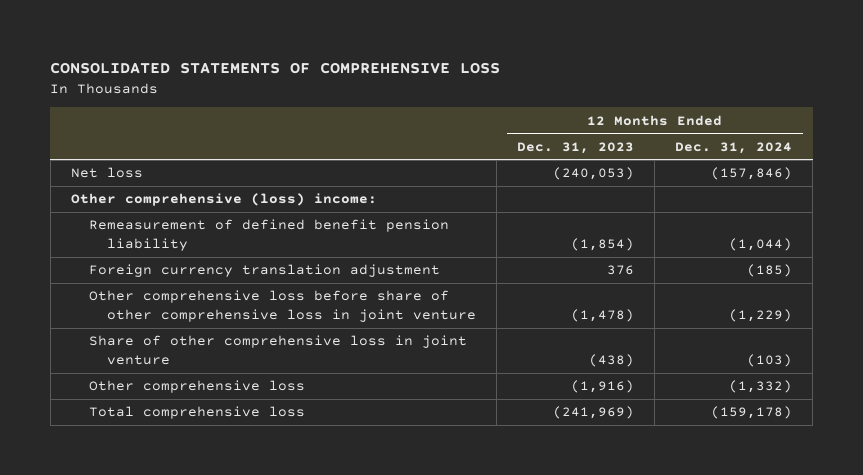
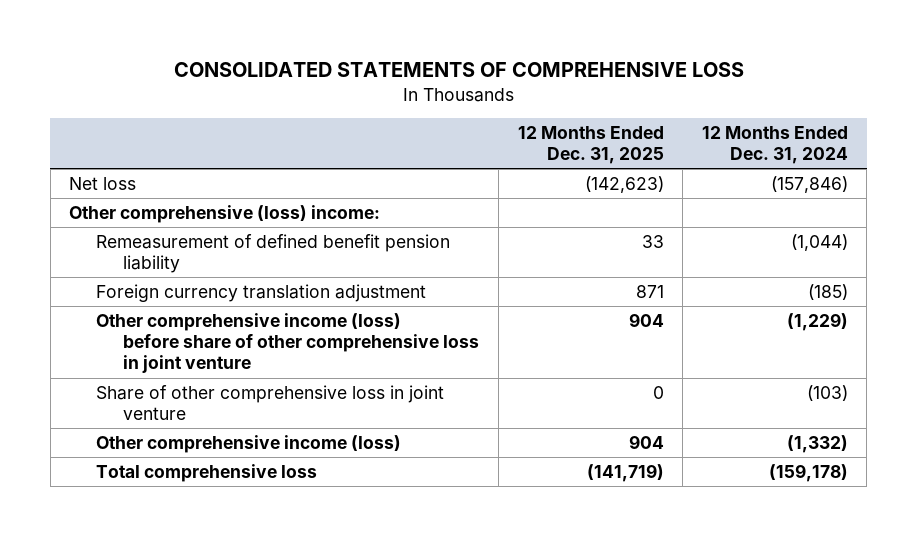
[517,141,635,154] Dec. 31, 2023 -> none
none -> [517,126,664,165] 12 Months Ended Dec. 31, 2025
[89,290,477,322] Other comprehensive loss before share of other comprehensive loss in joint venture -> [96,313,480,374] Other comprehensive income (loss) before share of other comprehensive loss in joint venture
[89,380,306,394] Other comprehensive loss -> [96,435,402,454] Other comprehensive income (loss)

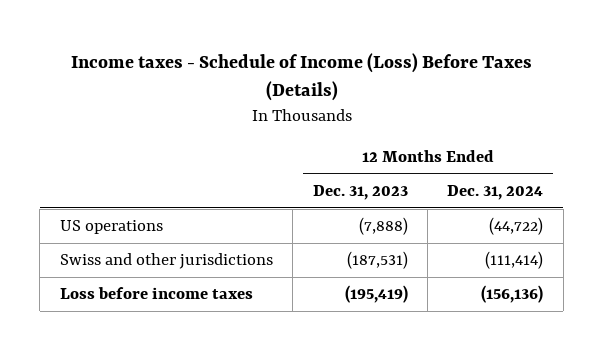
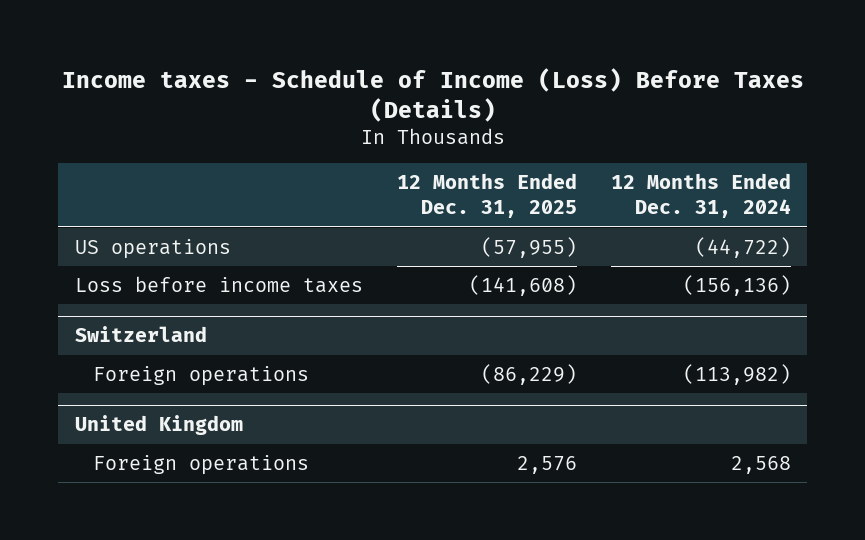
[312,185,408,201] Dec. 31, 2023 -> none
none -> [396,173,577,219] 12 Months Ended Dec. 31, 2025
[59,253,273,270] Swiss and other jurisdictions -> none
none -> [74,326,207,343] Switzerland
none -> [93,365,310,386] Foreign operations
none -> [74,415,243,436] United Kingdom
none -> [93,454,310,475] Foreign operations

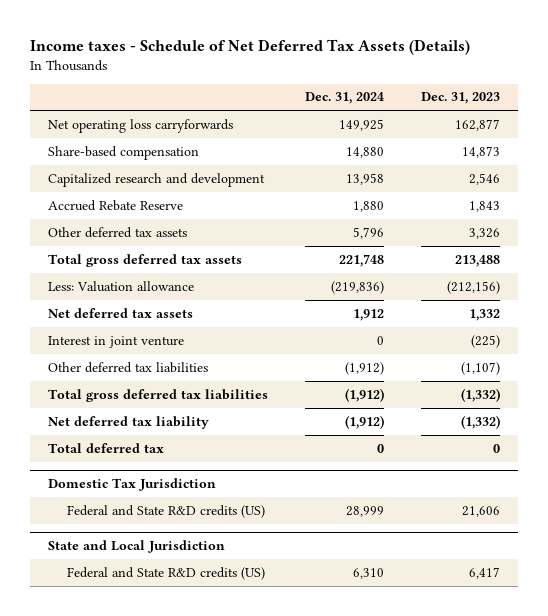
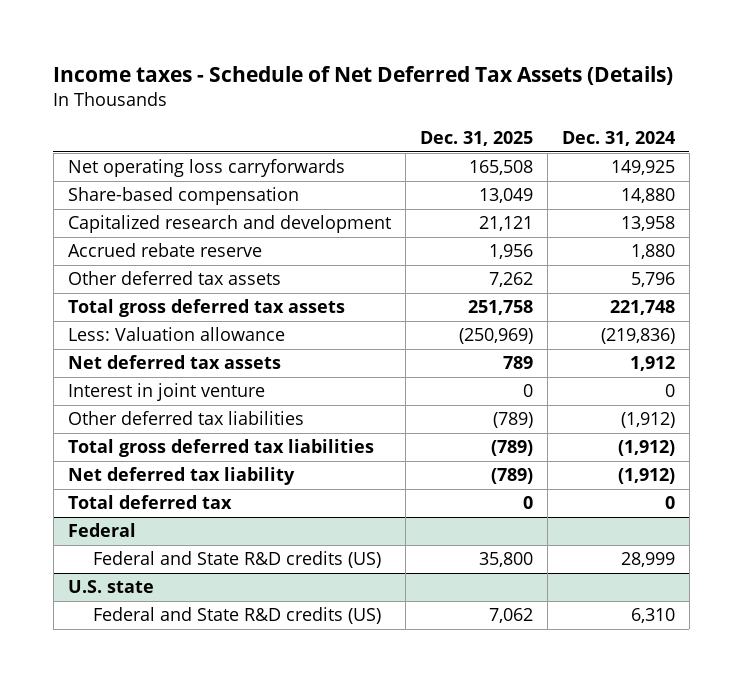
[420,92,500,105] Dec. 31, 2023 -> none
none -> [419,131,533,147] Dec. 31, 2025
[48,199,184,211] Accrued Rebate Reserve -> [67,243,262,258] Accrued rebate reserve
[48,478,217,492] Domestic Tax Jurisdiction -> [67,523,136,538] Federal
[48,540,226,554] State and Local Jurisdiction -> [67,580,154,594] U.S. state

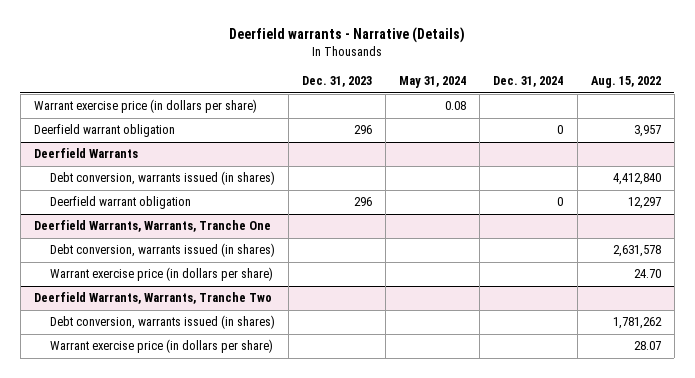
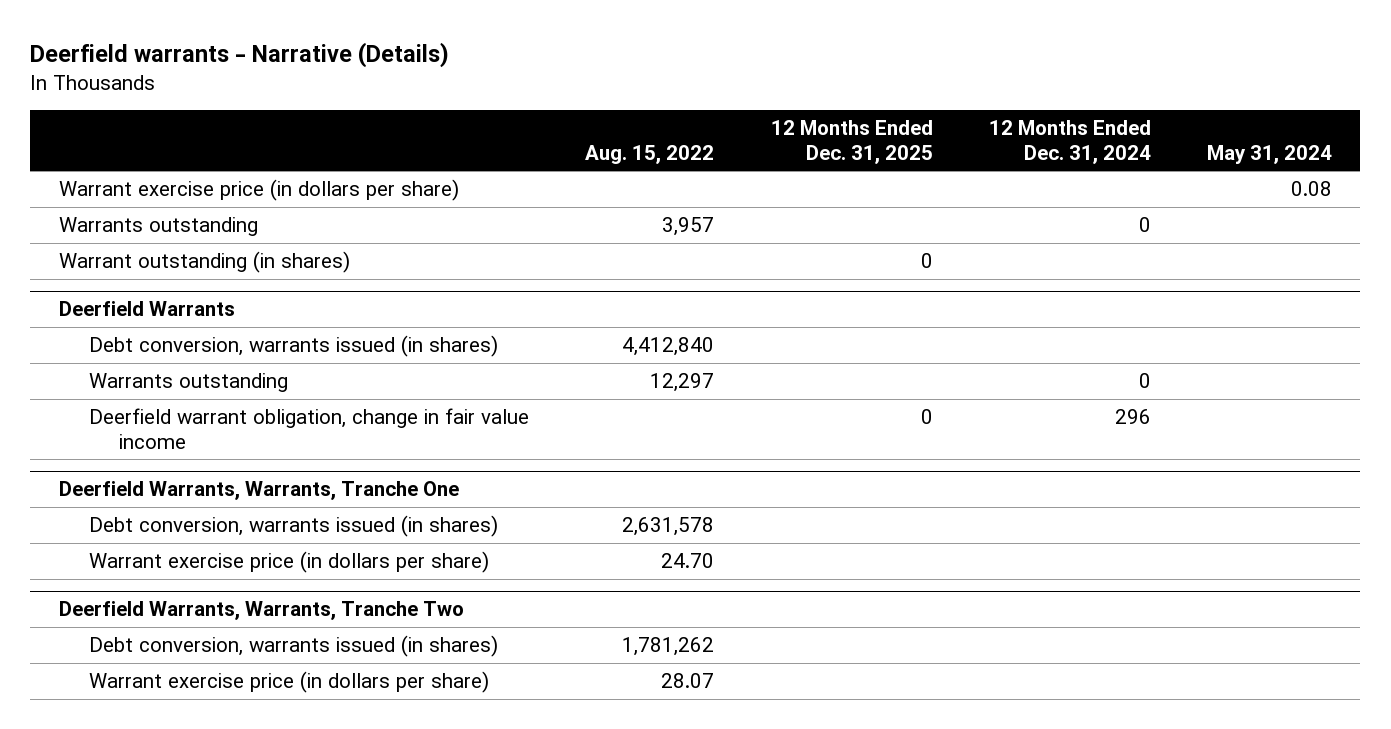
[302,75,373,87] Dec. 31, 2023 -> none
[493,75,564,87] Dec. 31, 2024 -> none
none -> [770,120,933,164] 12 Months Ended Dec. 31, 2025
none -> [988,120,1151,164] 12 Months Ended Dec. 31, 2024
[33,124,175,138] Deerfield warrant obligation -> [58,217,258,237] Warrants outstanding
none -> [58,251,350,274] Warrant outstanding (in shares)
[49,196,191,210] Deerfield warrant obligation -> [88,373,288,393] Warrants outstanding
none -> [88,408,529,449] Deerfield warrant obligation, change in fair value income

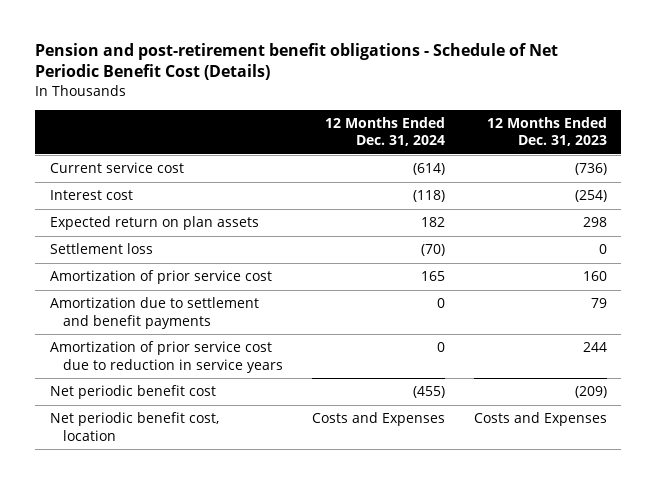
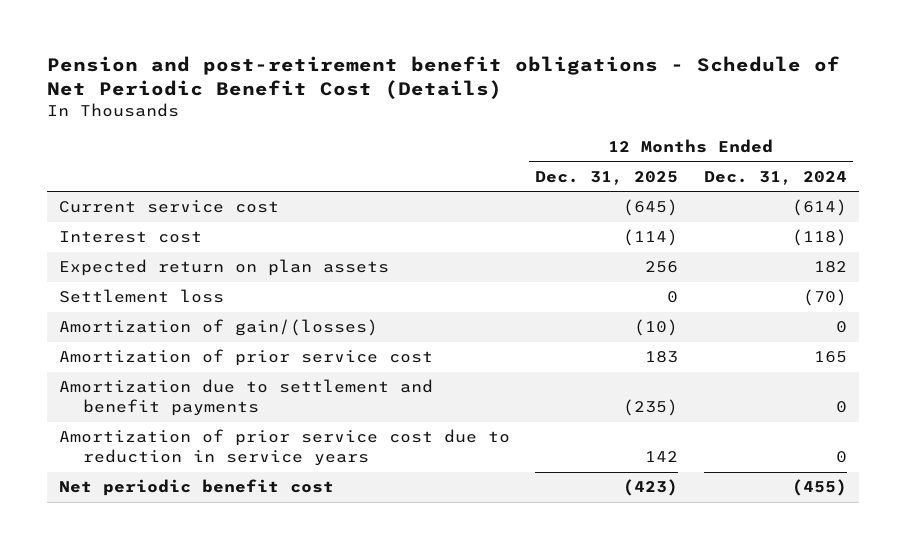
[486,116,607,147] 12 Months Ended Dec. 31, 2023 -> none
none -> [535,170,679,185] Dec. 31, 2025
none -> [59,319,379,337] Amortization of gain/(losses)
[49,412,219,441] Net periodic benefit cost, location -> none

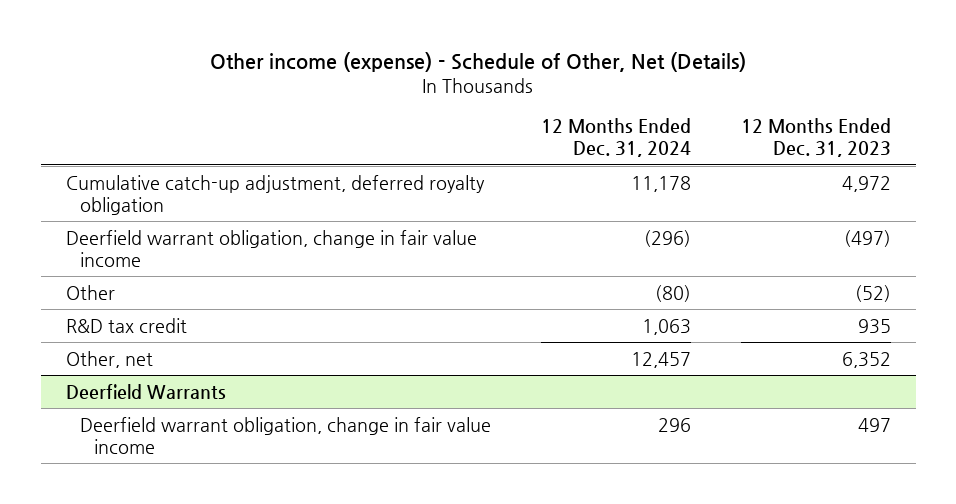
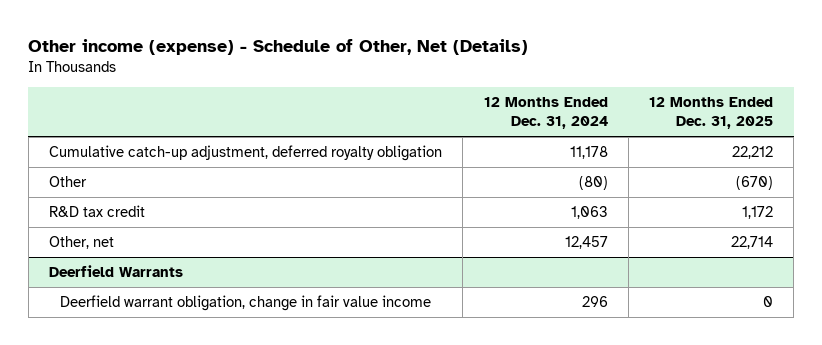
[740,118,891,158] 12 Months Ended Dec. 31, 2023 -> none
none -> [648,97,773,130] 12 Months Ended Dec. 31, 2025
[65,229,477,267] Deerfield warrant obligation, change in fair value income -> none

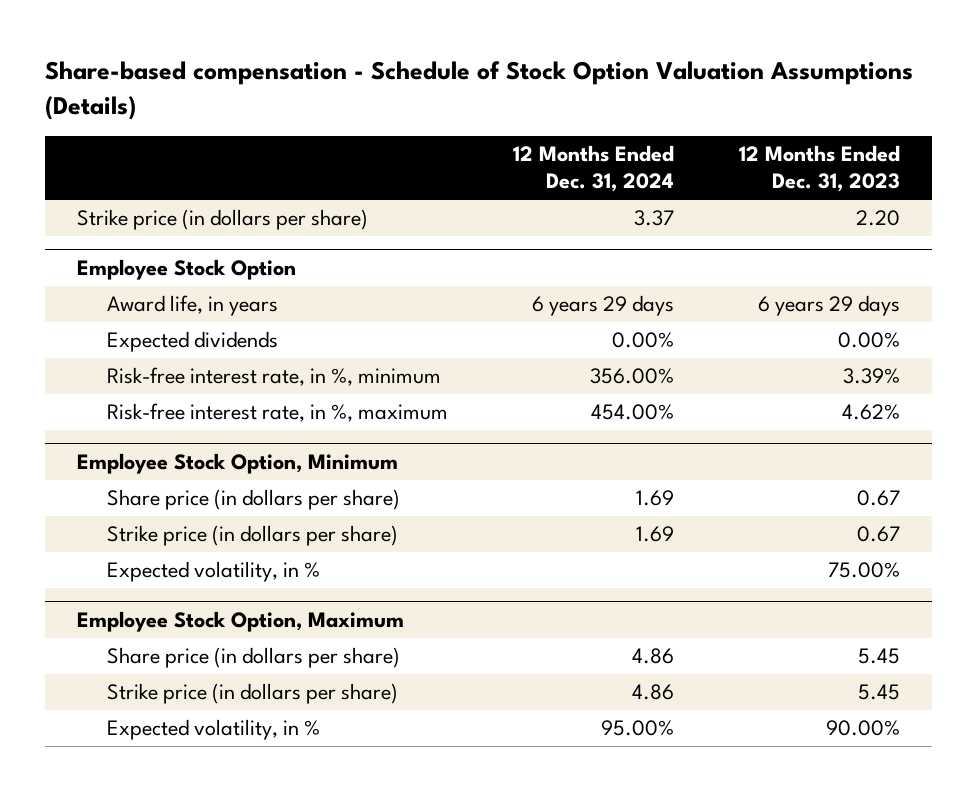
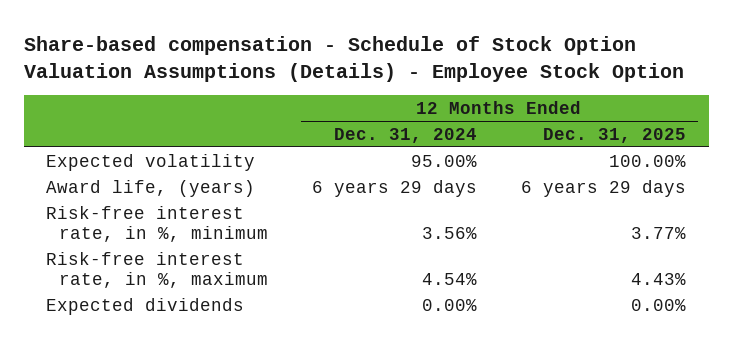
[45,61,914,120] Share-based compensation - Schedule of Stock Option Valuation Assumptions (Details) -> [23,35,684,82] Share-based compensation - Schedule of Stock Option Valuation Assumptions (Details) - Employee Stock Option
[739,145,901,193] 12 Months Ended Dec. 31, 2023 -> none
none -> [543,127,687,143] Dec. 31, 2025
[77,209,369,231] Strike price (in dollars per share) -> none
[77,258,297,280] Employee Stock Option -> none
none -> [45,153,255,171] Expected volatility
[107,295,279,317] Award life, in years -> [45,179,255,197] Award life, (years)
none -> [45,205,269,242] Risk-free interest rate, in %, minimum
none -> [45,251,269,288] Risk-free interest rate, in %, maximum
[107,367,442,387] Risk-free interest rate, in %, minimum -> none
[107,403,449,423] Risk-free interest rate, in %, maximum -> none
[77,452,399,474] Employee Stock Option, Minimum -> none
[107,489,401,511] Share price (in dollars per share) -> none
[107,525,399,547] Strike price (in dollars per share) -> none
[107,561,321,583] Expected volatility, in % -> none
[77,610,405,632] Employee Stock Option, Maximum -> none
[107,647,401,669] Share price (in dollars per share) -> none
[107,683,399,705] Strike price (in dollars per share) -> none
[107,719,321,741] Expected volatility, in % -> none

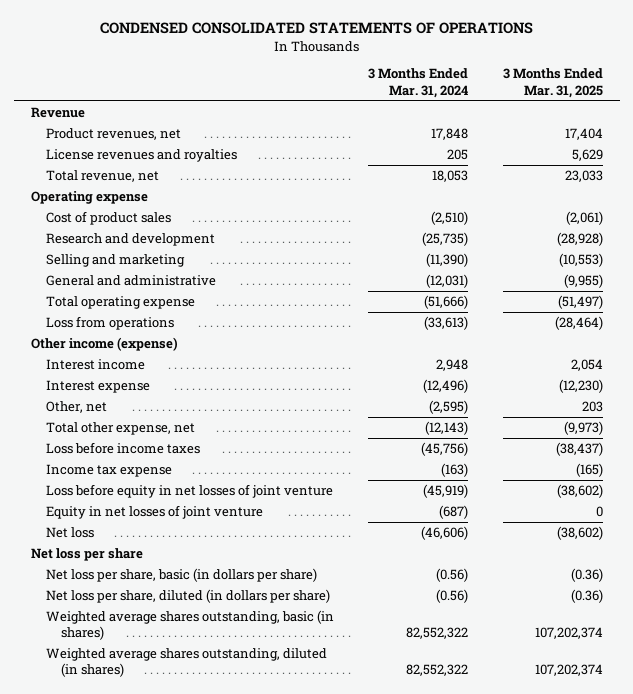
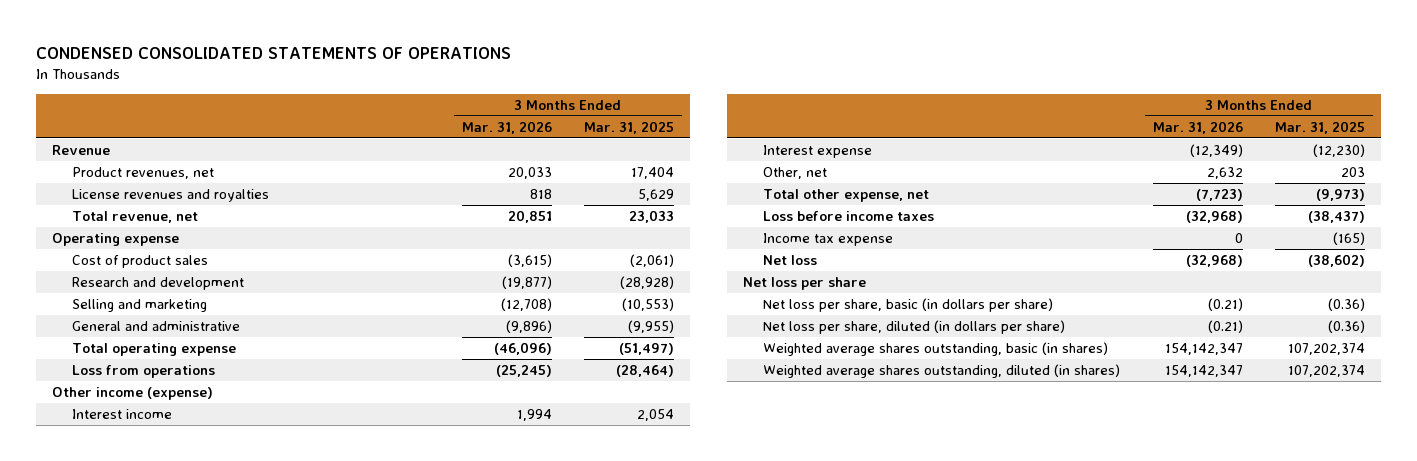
[368,68,469,99] 3 Months Ended Mar. 31, 2024 -> none
none -> [461,120,552,134] Mar. 31, 2026
[45,483,333,498] Loss before equity in net losses of joint venture -> none
[45,504,263,519] Equity in net losses of joint venture -> none

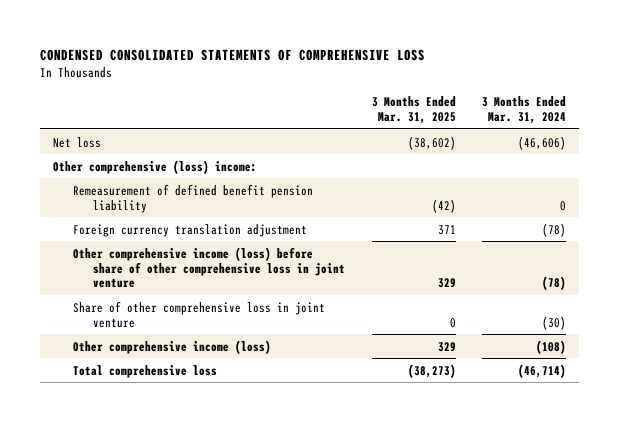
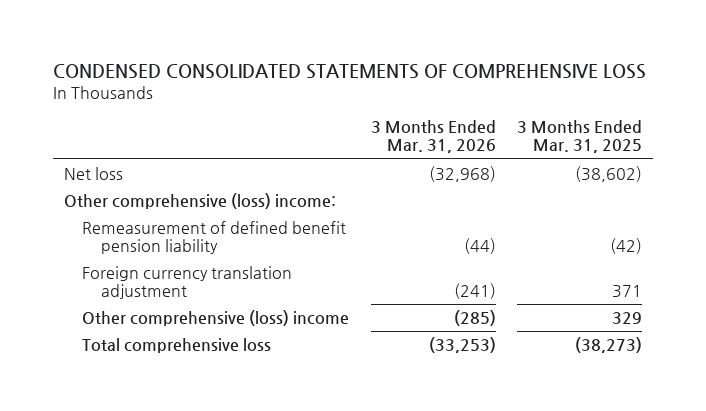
[482,96,567,124] 3 Months Ended Mar. 31, 2024 -> none
none -> [370,120,496,154] 3 Months Ended Mar. 31, 2026
[73,246,346,289] Other comprehensive income (loss) before share of other comprehensive loss in joint venture -> none
[73,300,326,328] Share of other comprehensive loss in joint venture -> none
[73,339,272,354] Other comprehensive income (loss) -> [82,309,350,326] Other comprehensive (loss) income

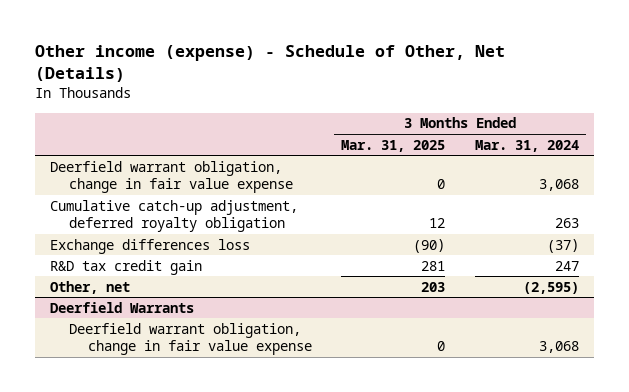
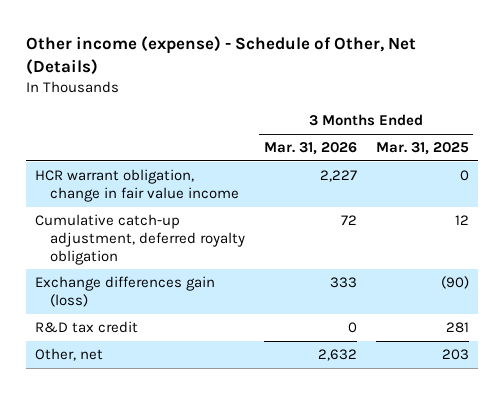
[474,139,579,152] Mar. 31, 2024 -> none
none -> [264,142,358,156] Mar. 31, 2026
[50,160,293,194] Deerfield warrant obligation, change in fair value expense -> [34,169,240,202] HCR warrant obligation, change in fair value income
[50,238,251,254] Exchange differences loss -> [34,276,215,307] Exchange differences gain (loss)
[50,259,203,275] R&D tax credit gain -> [34,321,138,334] R&D tax credit
[50,301,195,313] Deerfield Warrants -> none
[68,322,312,356] Deerfield warrant obligation, change in fair value expense -> none

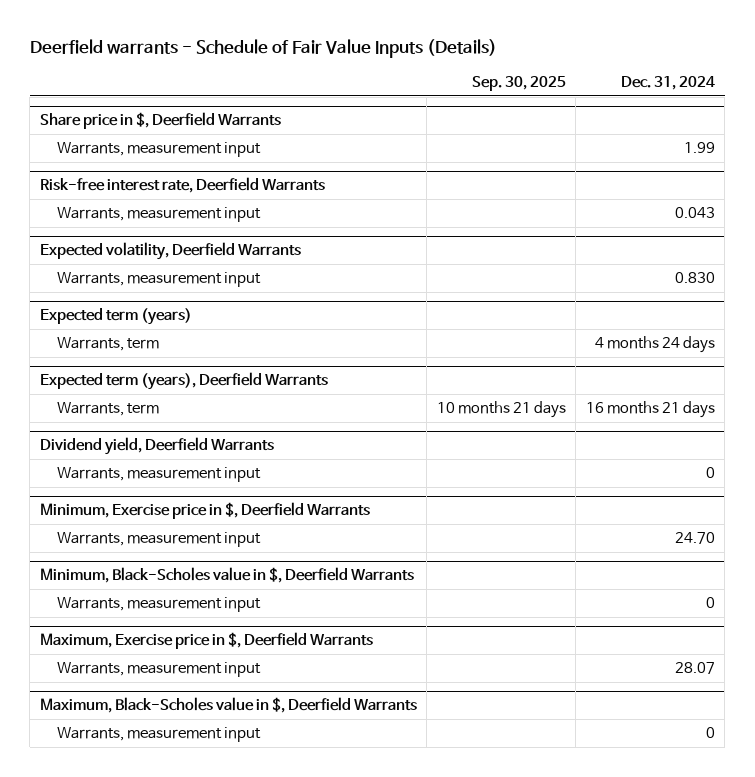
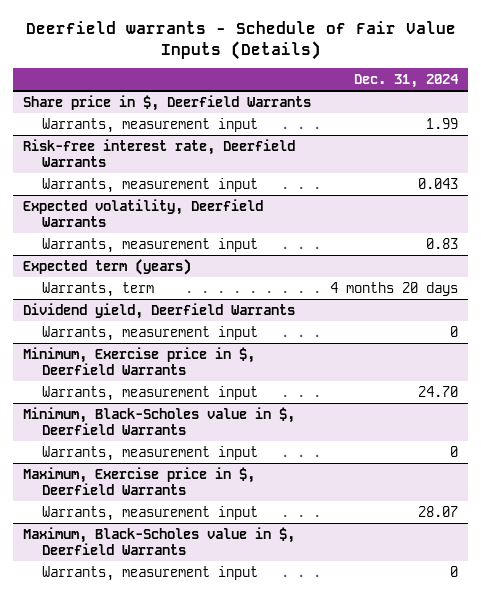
[471,76,566,92] Sep. 30, 2025 -> none
[674,272,715,284] 0.830 -> [426,237,459,249] 0.83
[39,372,328,391] Expected term (years), Deerfield Warrants -> none
[56,402,159,417] Warrants, term -> none
[594,336,715,354] 4 months 24 days -> [330,281,459,296] 4 months 20 days

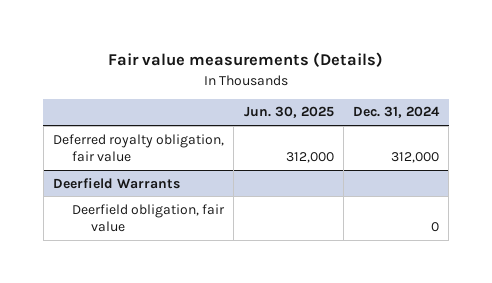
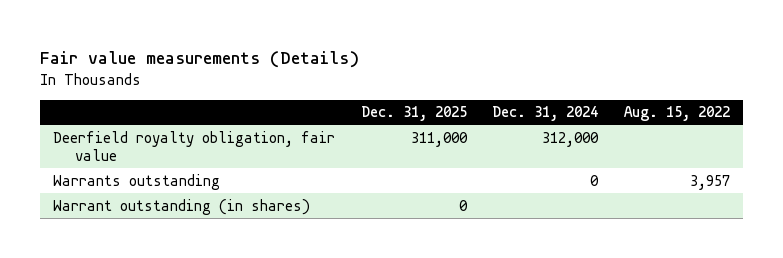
[243,106,334,119] Jun. 30, 2025 -> none
none -> [360,106,467,122] Dec. 31, 2025
none -> [623,106,730,122] Aug. 15, 2022
[53,177,181,189] Deerfield Warrants -> none
[53,133,225,163] Deferred royalty obligation, fair value -> [53,130,336,161] Deerfield royalty obligation, fair value
[72,203,226,233] Deerfield obligation, fair value -> [53,173,221,190] Warrants outstanding
none -> [53,198,311,215] Warrant outstanding (in shares)

